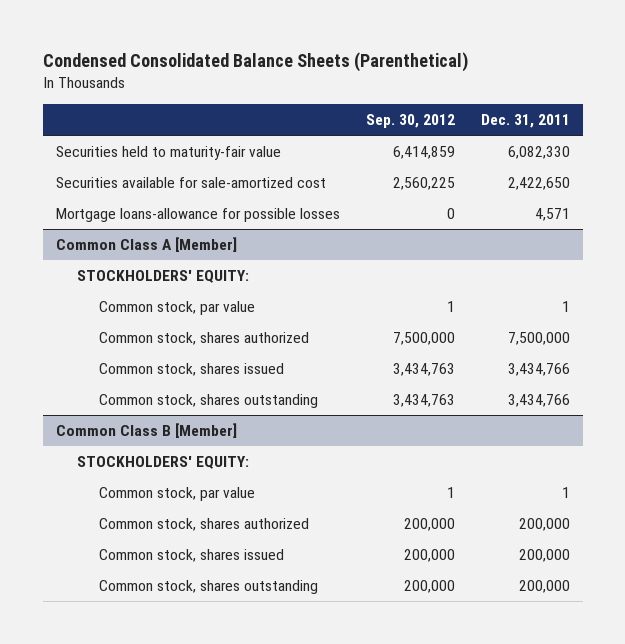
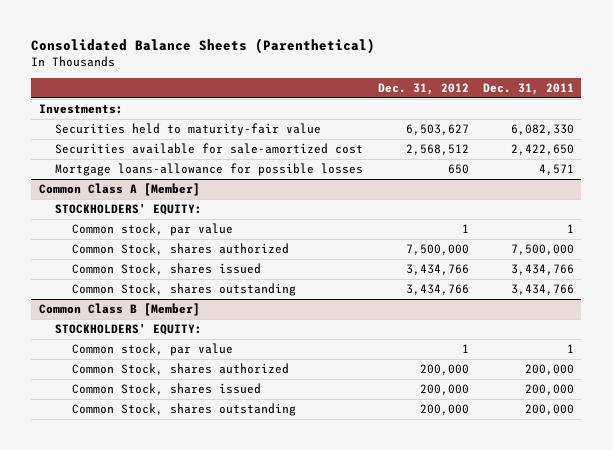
[42,52,468,73] Condensed Consolidated Balance Sheets (Parenthetical) -> [31,37,376,54] Consolidated Balance Sheets (Parenthetical)
[365,114,455,129] Sep. 30, 2012 -> none
none -> [377,82,469,95] Dec. 31, 2012
none -> [38,104,123,115] Investments:
[98,332,309,346] Common stock, shares authorized -> [71,243,289,256] Common Stock, shares authorized
[98,363,284,377] Common stock, shares issued -> [71,263,261,276] Common Stock, shares issued
[98,394,318,409] Common stock, shares outstanding -> [71,283,296,297] Common Stock, shares outstanding
[98,518,309,532] Common stock, shares authorized -> [71,363,289,376] Common Stock, shares authorized
[98,549,284,563] Common stock, shares issued -> [71,383,261,396] Common Stock, shares issued
[98,580,318,595] Common stock, shares outstanding -> [71,403,296,417] Common Stock, shares outstanding

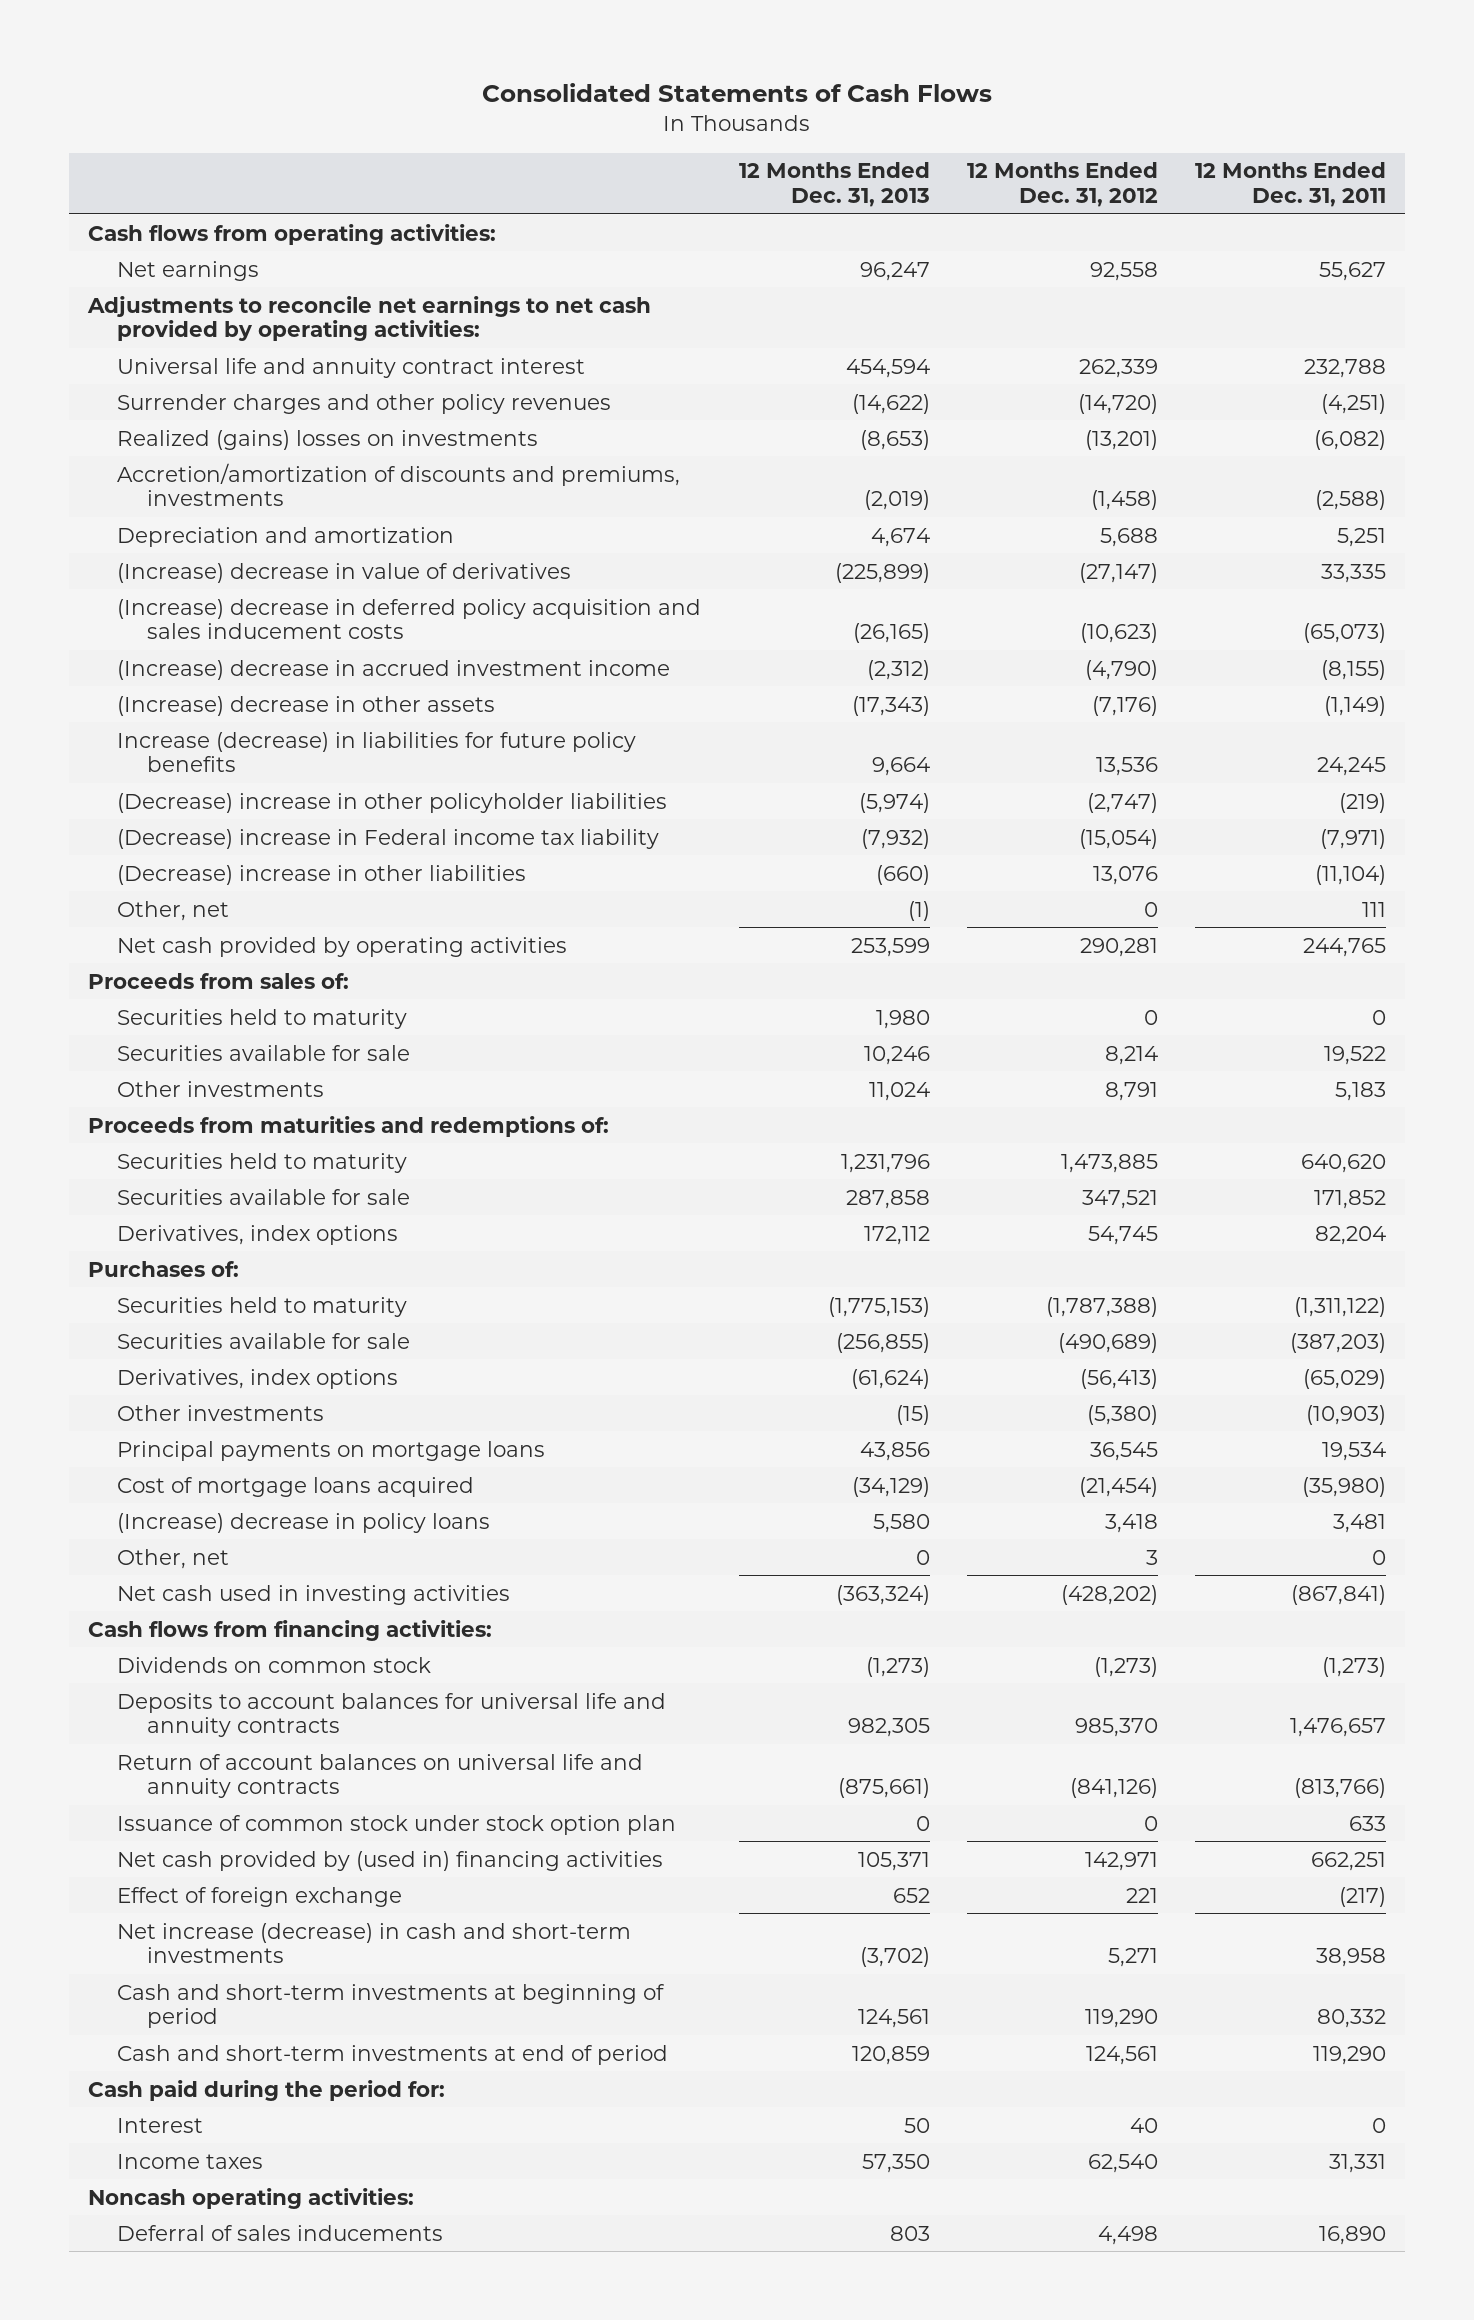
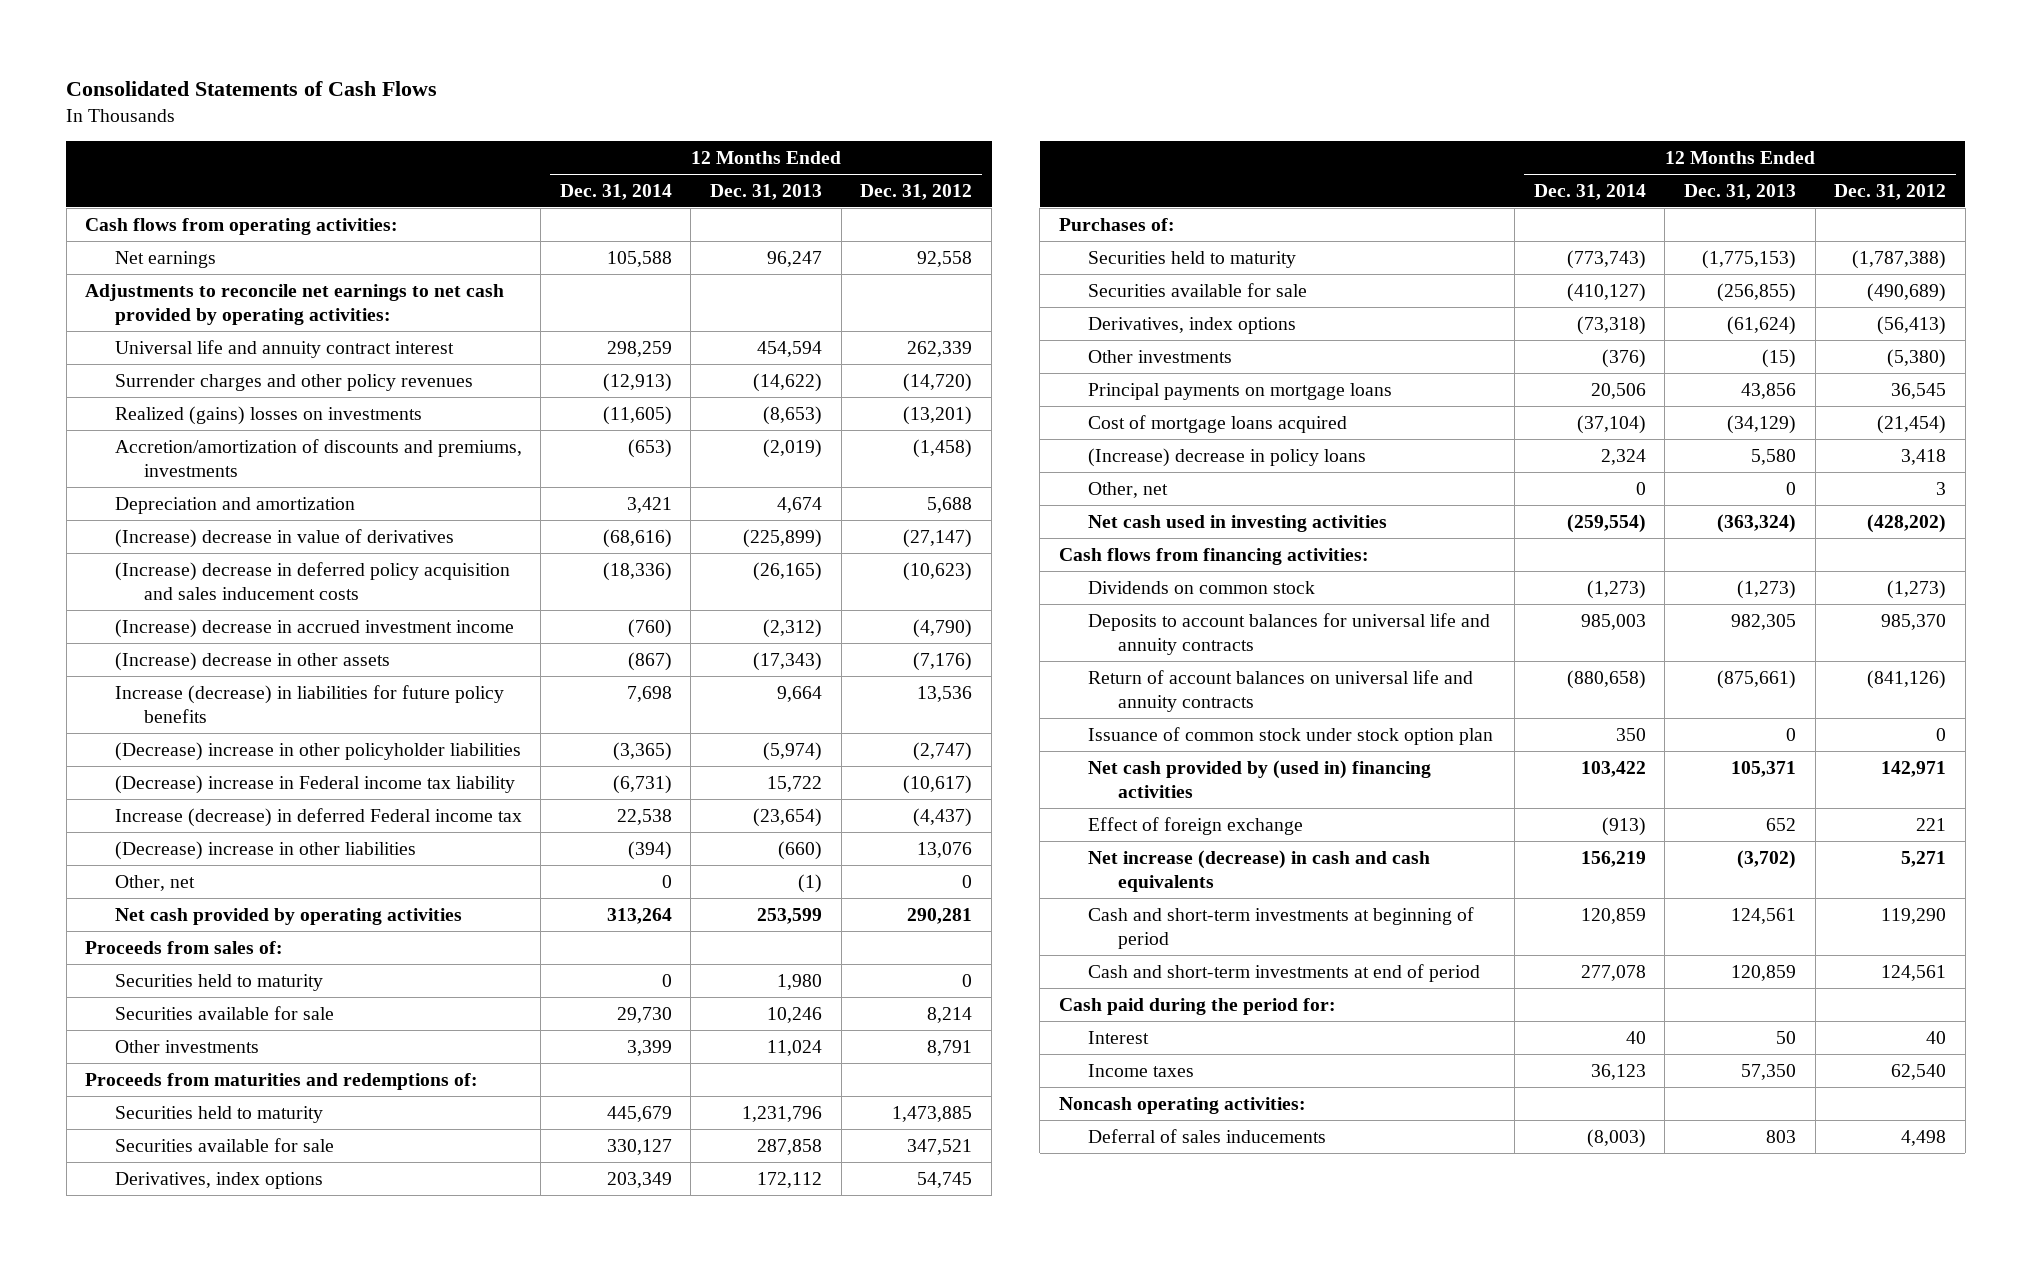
[1195,162,1387,207] 12 Months Ended Dec. 31, 2011 -> none
none -> [559,183,672,200] Dec. 31, 2014
[860,828,930,849] (7,932) -> [767,775,823,792] 15,722
[1079,828,1159,849] (15,054) -> [903,774,973,794] (10,617)
none -> [114,807,522,827] Increase (decrease) in deferred Federal income tax
[117,1922,632,1964] Net increase (decrease) in cash and short-term investments -> [1088,849,1431,893] Net increase (decrease) in cash and cash equivalents

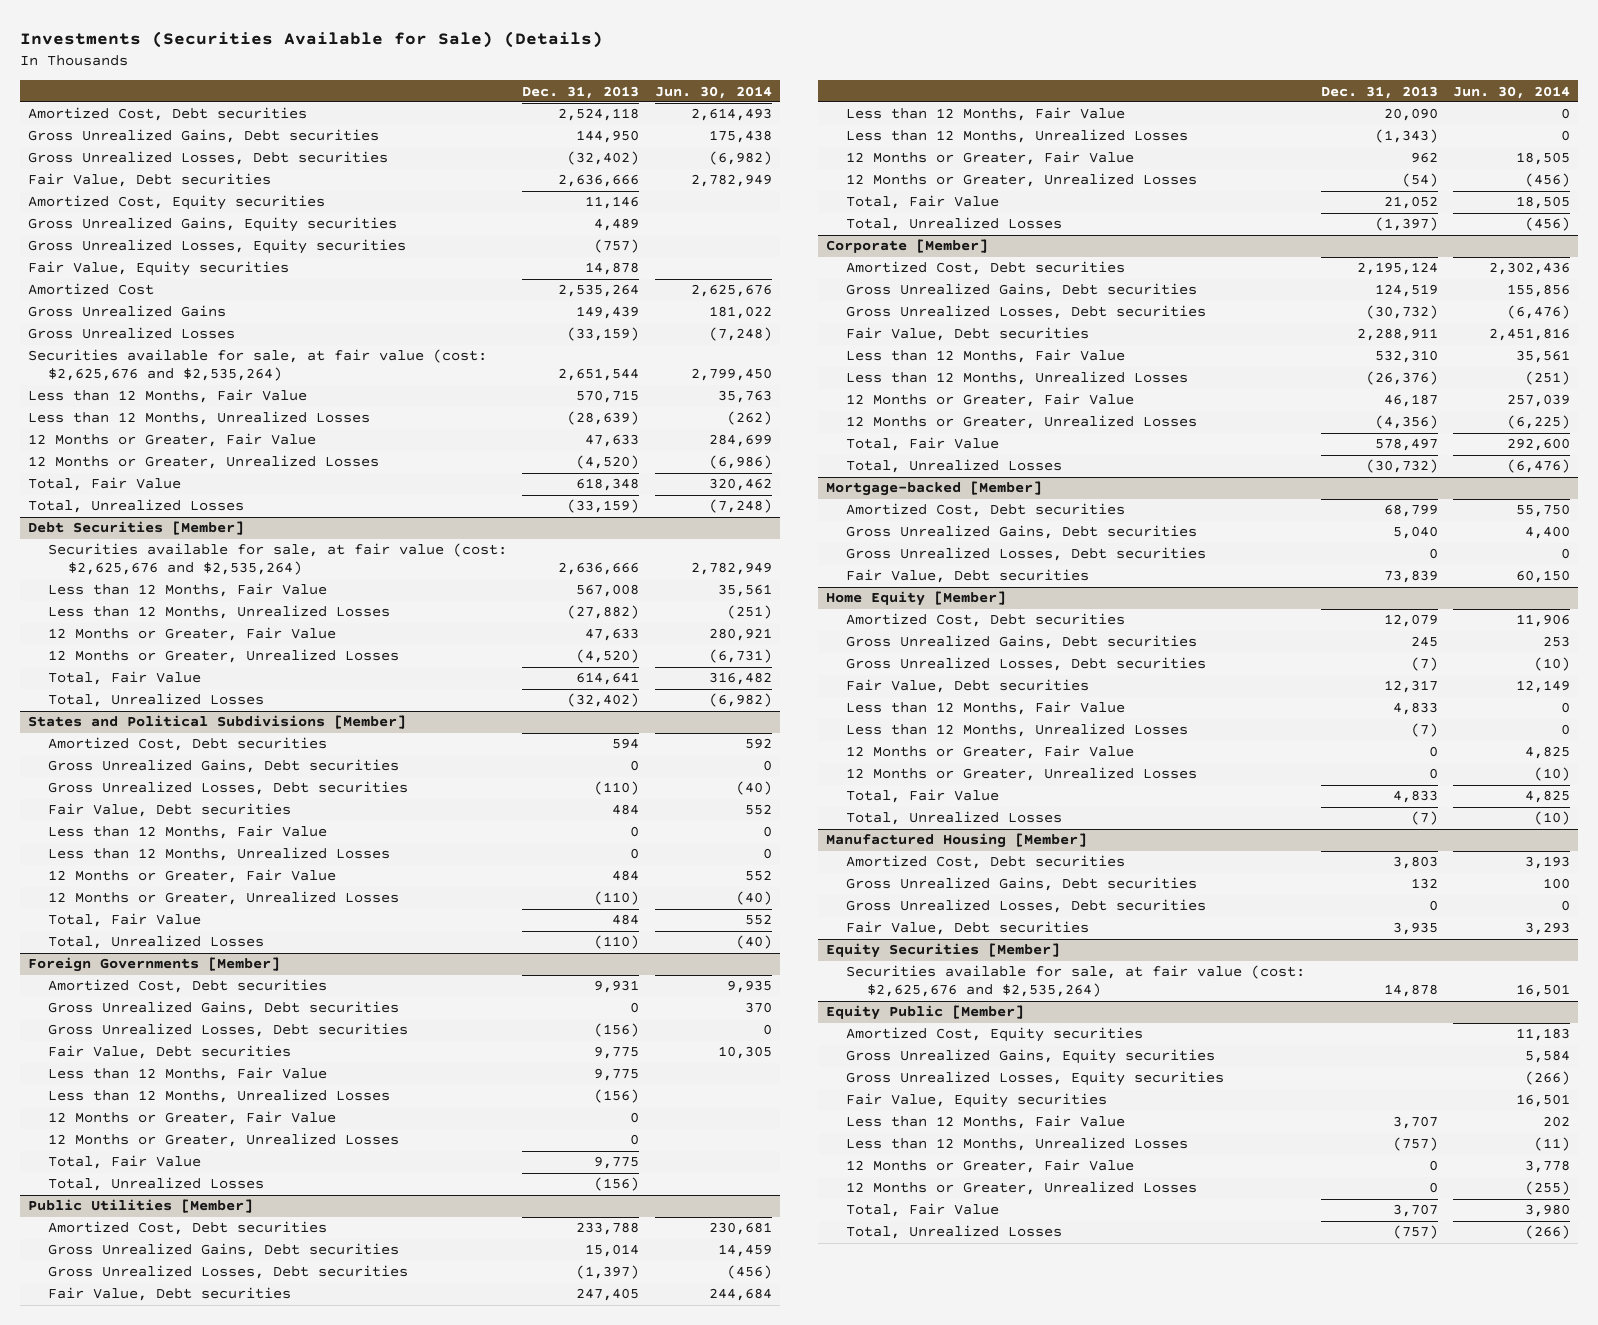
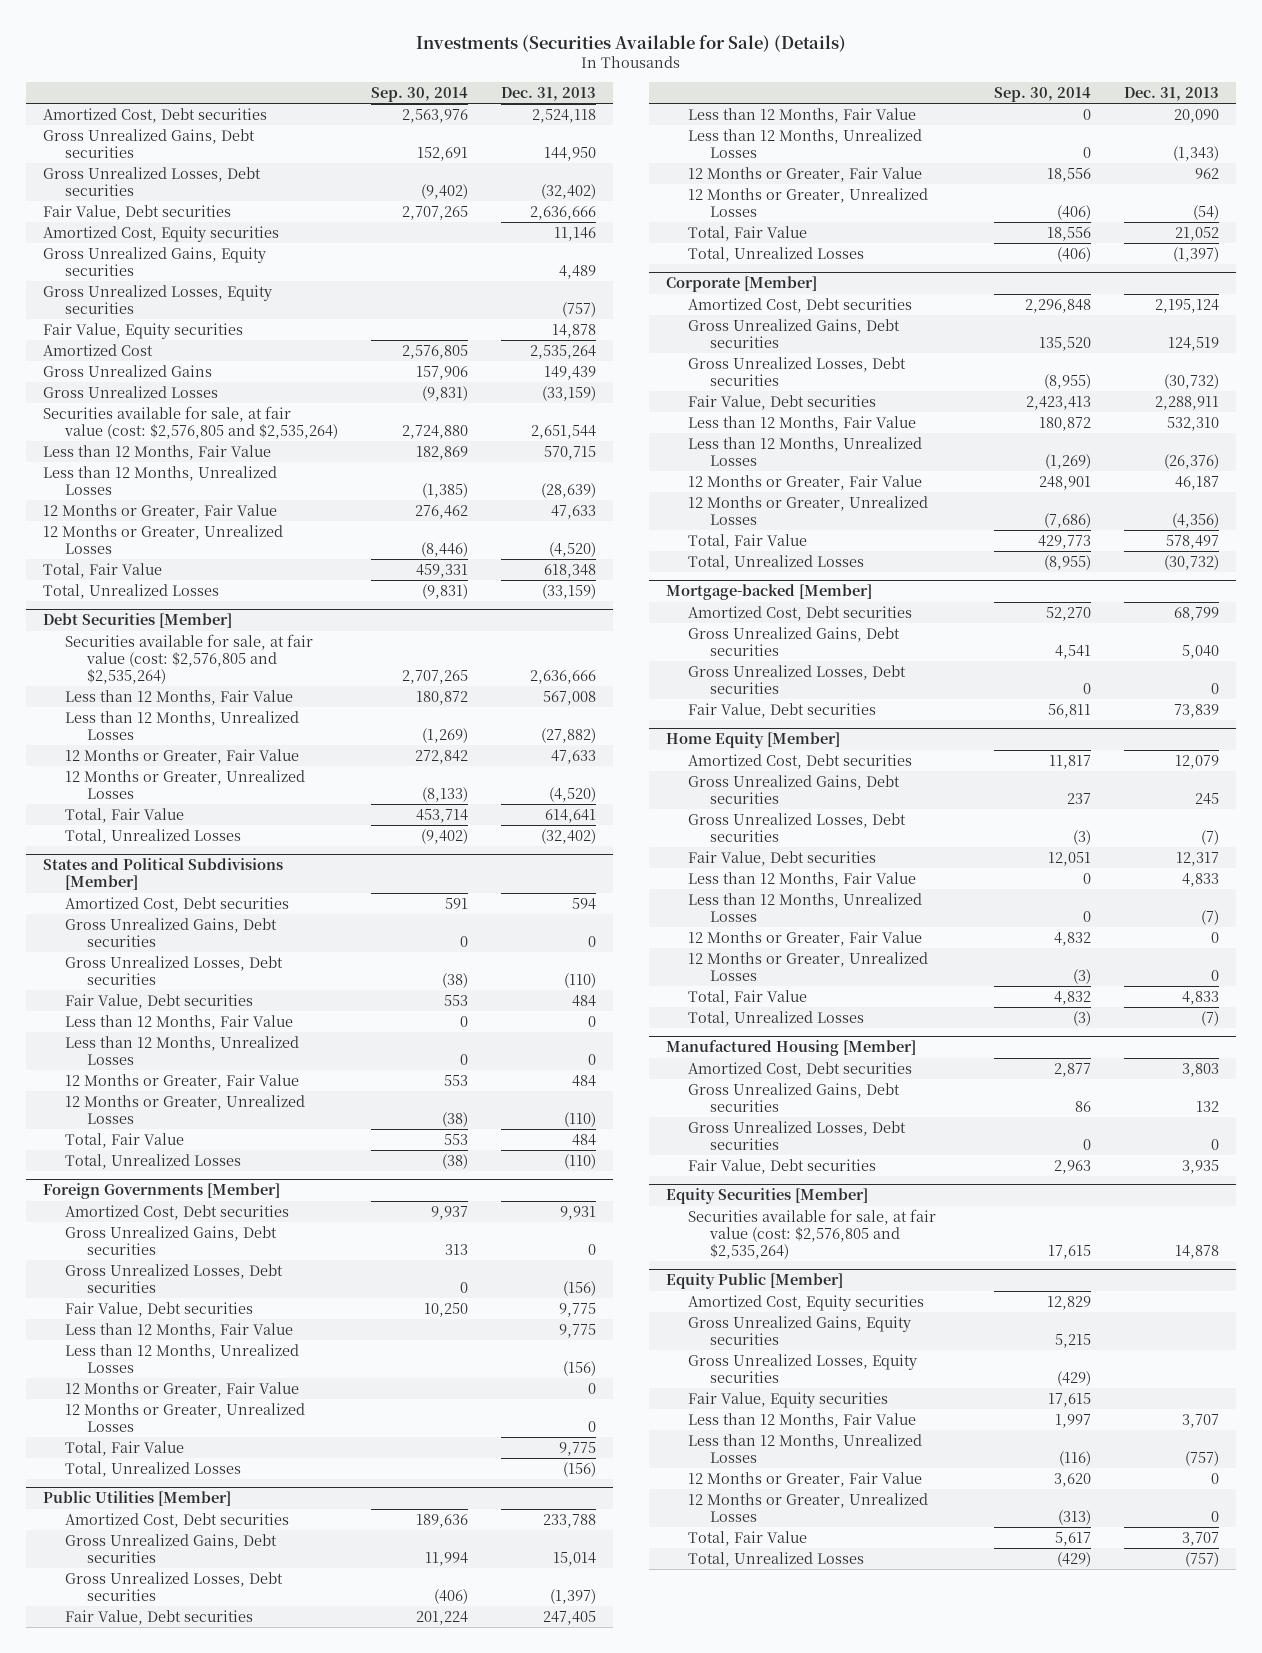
[654,85,772,99] Jun. 30, 2014 -> none
none -> [371,87,469,103] Sep. 30, 2014
[27,349,487,382] Securities available for sale, at fair value (cost: $2,625,676 and $2,535,264) -> [42,405,339,439] Securities available for sale, at fair value (cost: $2,576,805 and $2,535,264)
[47,543,507,576] Securities available for sale, at fair value (cost: $2,625,676 and $2,535,264) -> [65,633,314,684] Securities available for sale, at fair value (cost: $2,576,805 and $2,535,264)
[846,965,1306,998] Securities available for sale, at fair value (cost: $2,625,676 and $2,535,264) -> [687,1208,936,1259] Securities available for sale, at fair value (cost: $2,576,805 and $2,535,264)

